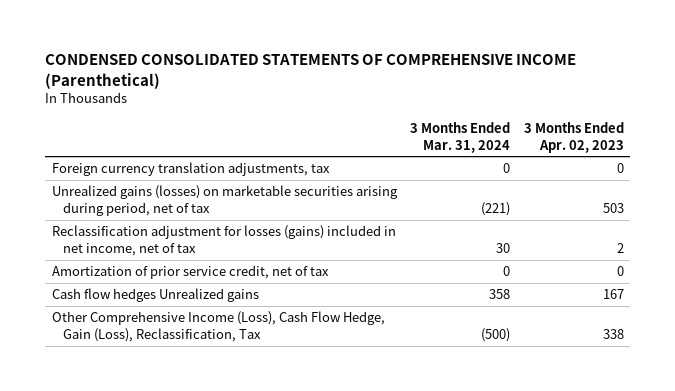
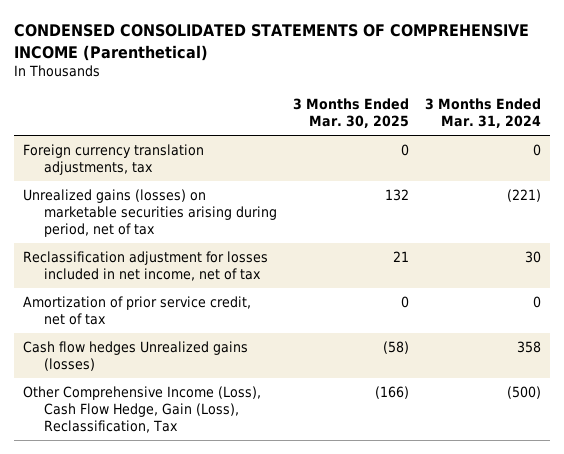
[523,121,624,153] 3 Months Ended Apr. 02, 2023 -> none
none -> [292,98,409,129] 3 Months Ended Mar. 30, 2025
[51,225,396,257] Reclassification adjustment for losses (gains) included in net income, net of tax -> [22,250,268,281] Reclassification adjustment for losses included in net income, net of tax
[51,288,259,303] Cash flow hedges Unrealized gains -> [22,340,248,371] Cash flow hedges Unrealized gains (losses)

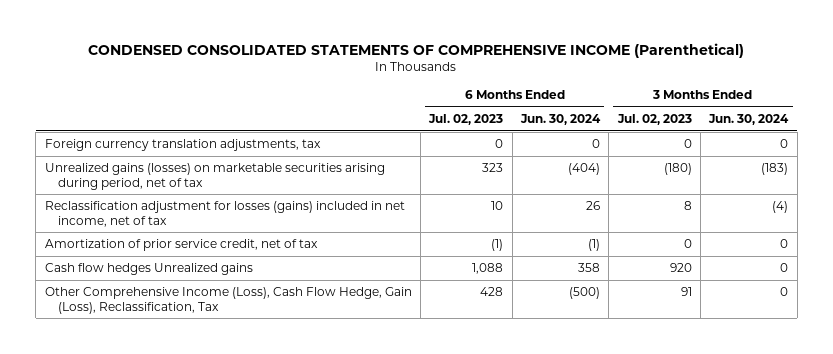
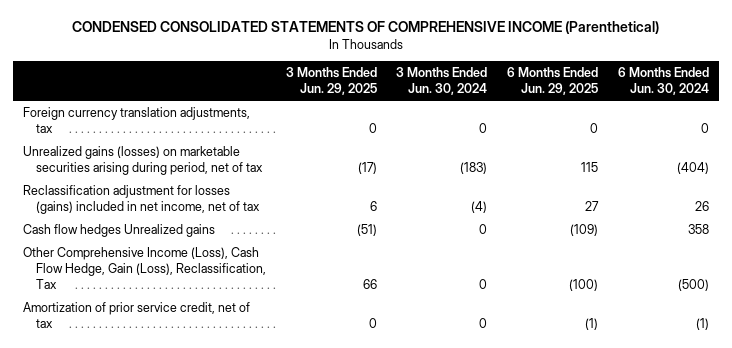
[428,114,504,126] Jul. 02, 2023 -> none
[616,114,692,126] Jul. 02, 2023 -> none
none -> [285,67,377,96] 3 Months Ended Jun. 29, 2025
none -> [507,67,599,96] 6 Months Ended Jun. 29, 2025
[44,239,318,252] Amortization of prior service credit, net of tax -> [22,302,250,329] Amortization of prior service credit, net of tax

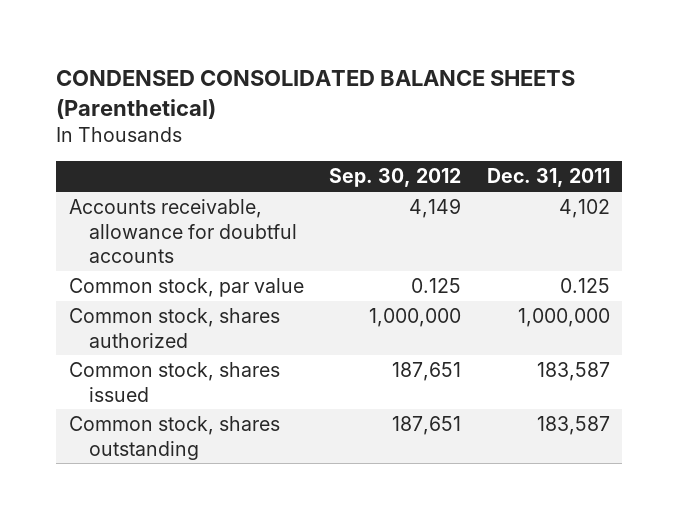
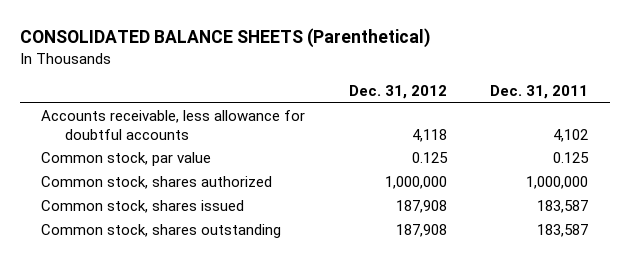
[55,69,575,119] CONDENSED CONSOLIDATED BALANCE SHEETS (Parenthetical) -> [19,28,430,49] CONSOLIDATED BALANCE SHEETS (Parenthetical)
[329,168,462,188] Sep. 30, 2012 -> none
none -> [348,85,447,100] Dec. 31, 2012
[68,199,298,264] Accounts receivable, allowance for doubtful accounts -> [41,110,306,140] Accounts receivable, less allowance for doubtful accounts

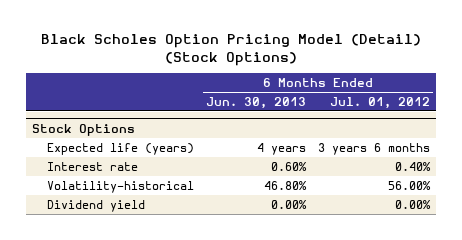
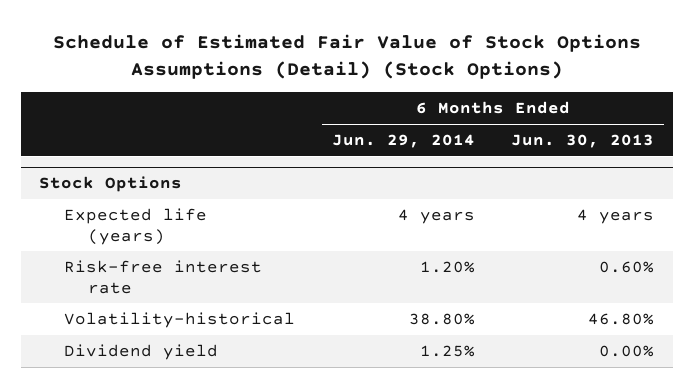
[40,33,421,66] Black Scholes Option Pricing Model (Detail) (Stock Options) -> [52,33,641,79] Schedule of Estimated Fair Value of Stock Options Assumptions (Detail) (Stock Options)
[329,96,430,109] Jul. 01, 2012 -> none
none -> [331,133,475,148] Jun. 29, 2014
[47,161,139,171] Interest rate -> [63,259,262,294] Risk-free interest rate

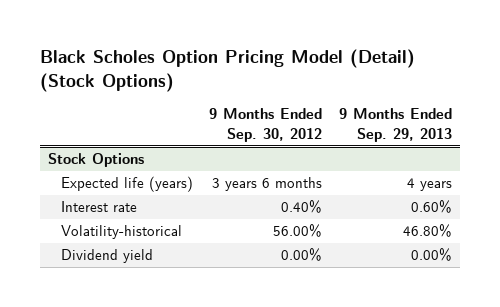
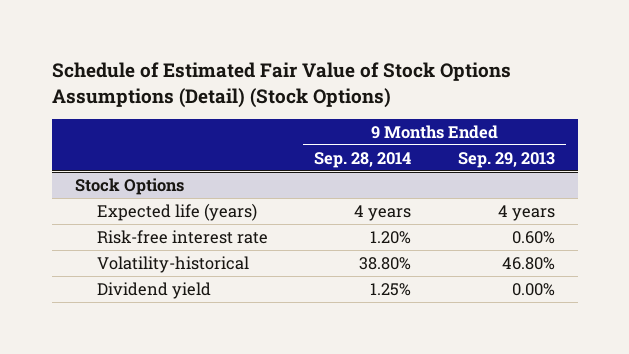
[39,49,415,92] Black Scholes Option Pricing Model (Detail) (Stock Options) -> [51,62,511,108] Schedule of Estimated Fair Value of Stock Options Assumptions (Detail) (Stock Options)
[209,108,323,142] 9 Months Ended Sep. 30, 2012 -> none
none -> [314,151,412,168] Sep. 28, 2014
[61,201,138,213] Interest rate -> [97,229,269,244] Risk-free interest rate

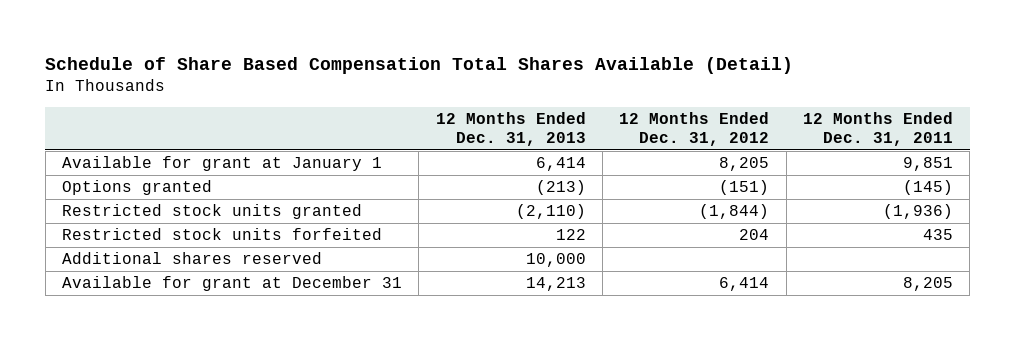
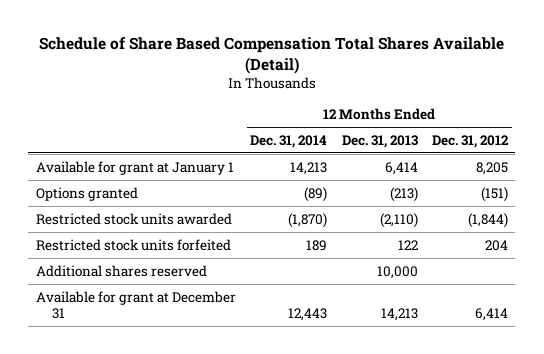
[803,112,954,146] 12 Months Ended Dec. 31, 2011 -> none
none -> [250,135,328,149] Dec. 31, 2014
[61,204,362,220] Restricted stock units granted -> [35,212,232,225] Restricted stock units awarded

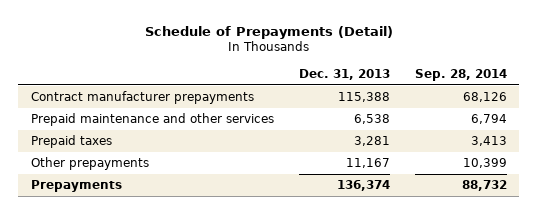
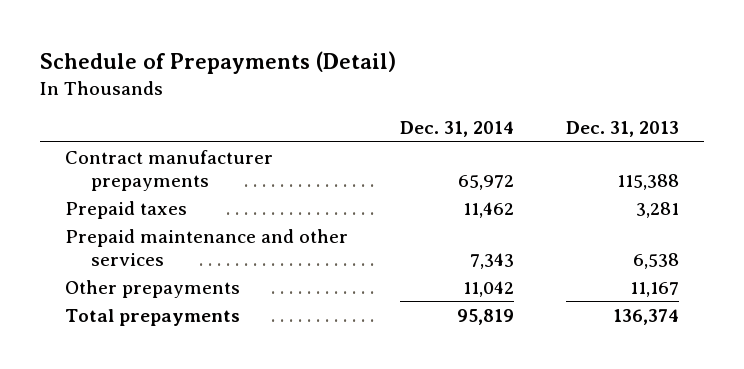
[414,69,507,82] Sep. 28, 2014 -> none
none -> [399,121,514,138] Dec. 31, 2014
[30,113,274,127] Prepaid maintenance and other services -> [65,228,349,266] Prepaid maintenance and other services
[30,180,122,193] Prepayments -> [65,308,241,326] Total prepayments

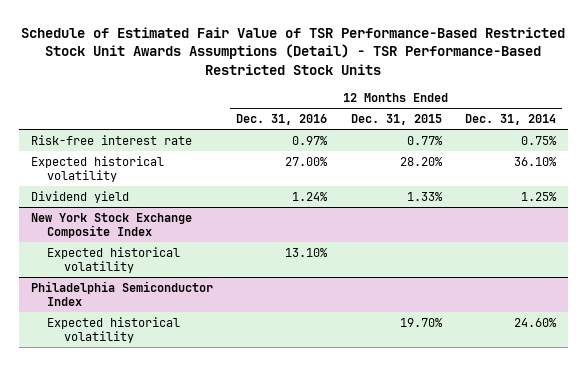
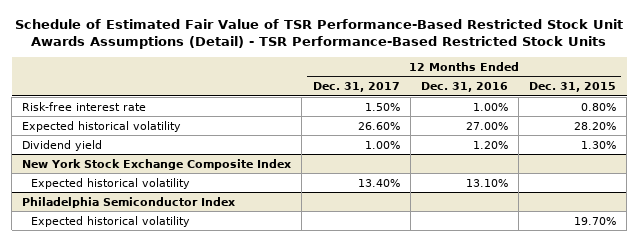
[465,114,557,126] Dec. 31, 2014 -> none
none -> [312,82,400,93] Dec. 31, 2017
[292,135,329,145] 0.97% -> [472,102,508,111] 1.00%
[406,135,443,145] 0.77% -> [580,102,616,111] 0.80%
[292,191,329,201] 1.24% -> [472,140,508,149] 1.20%
[406,191,443,201] 1.33% -> [580,140,616,149] 1.30%

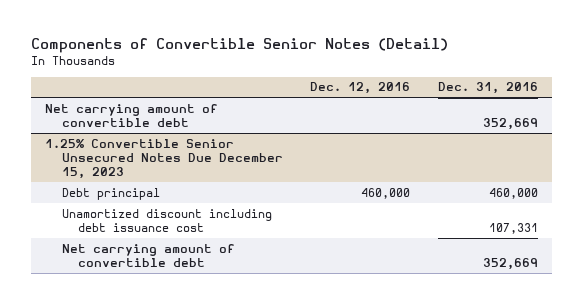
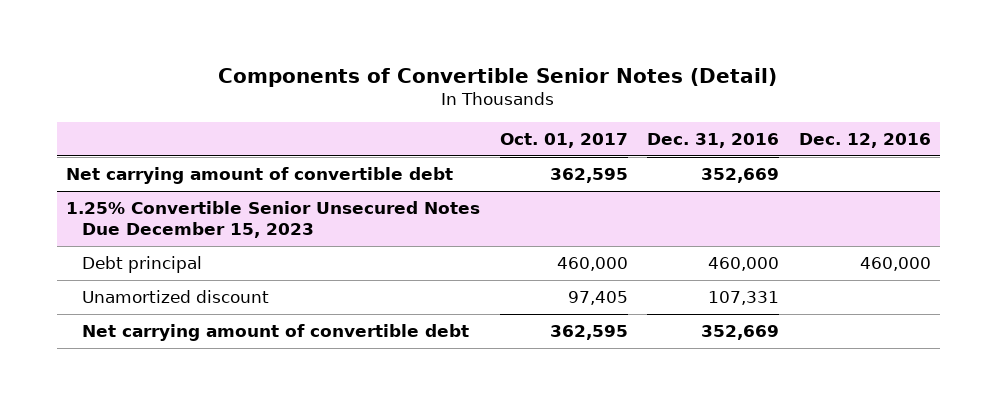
none -> [499,133,628,149] Oct. 01, 2017
[61,208,272,232] Unamortized discount including debt issuance cost -> [82,290,270,304] Unamortized discount

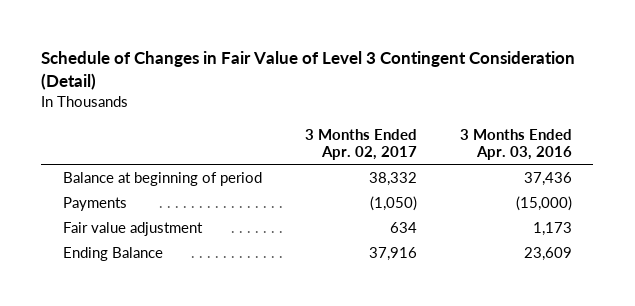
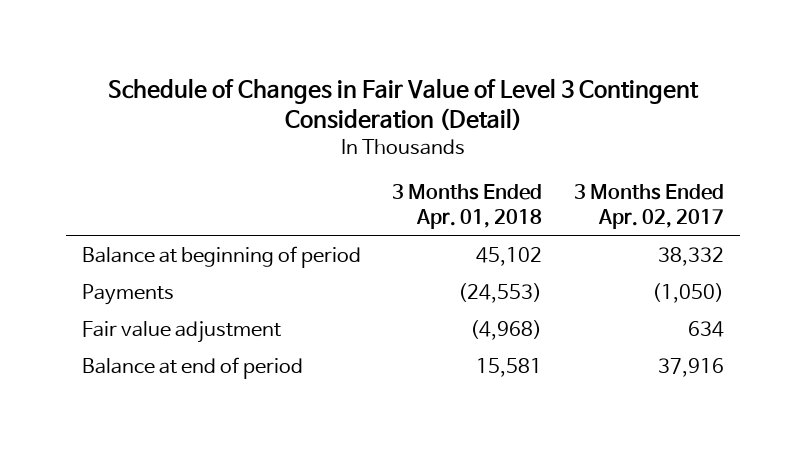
[459,128,572,161] 3 Months Ended Apr. 03, 2016 -> none
none -> [392,183,543,230] 3 Months Ended Apr. 01, 2018
[62,246,163,261] Ending Balance -> [81,356,303,379] Balance at end of period

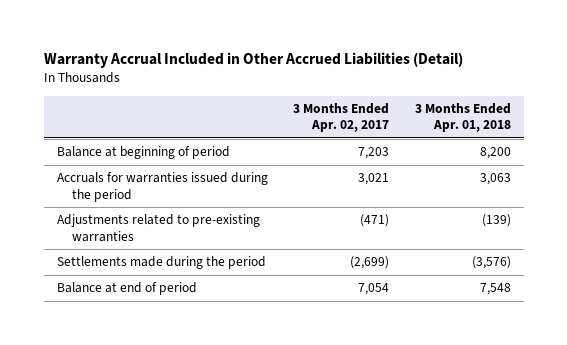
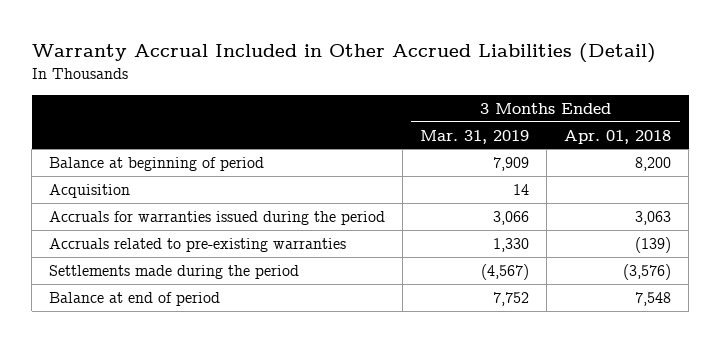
[293,103,390,133] 3 Months Ended Apr. 02, 2017 -> none
none -> [420,129,530,144] Mar. 31, 2019
none -> [49,183,131,198] Acquisition
[56,214,260,242] Adjustments related to pre-existing warranties -> [49,237,347,252] Accruals related to pre-existing warranties

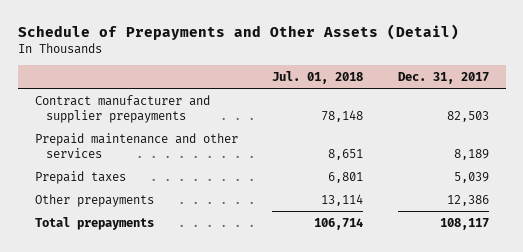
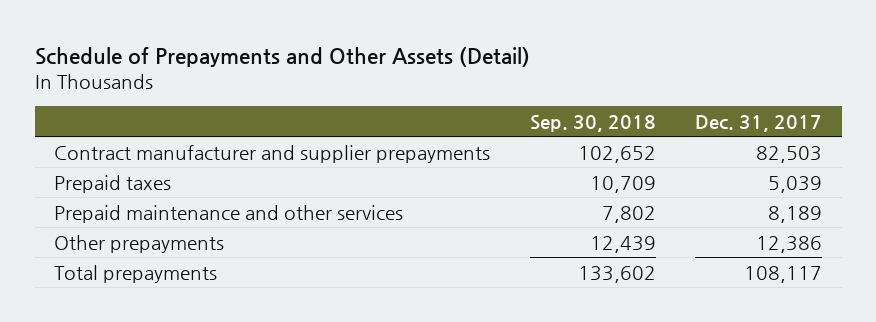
[272,70,364,84] Jul. 01, 2018 -> none
none -> [529,114,656,132] Sep. 30, 2018
[34,132,238,158] Prepaid maintenance and other services -> [54,204,404,223] Prepaid maintenance and other services

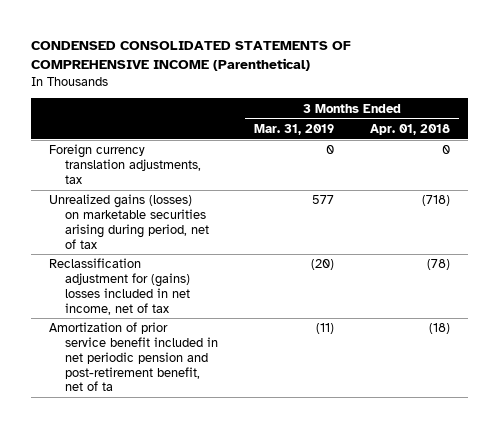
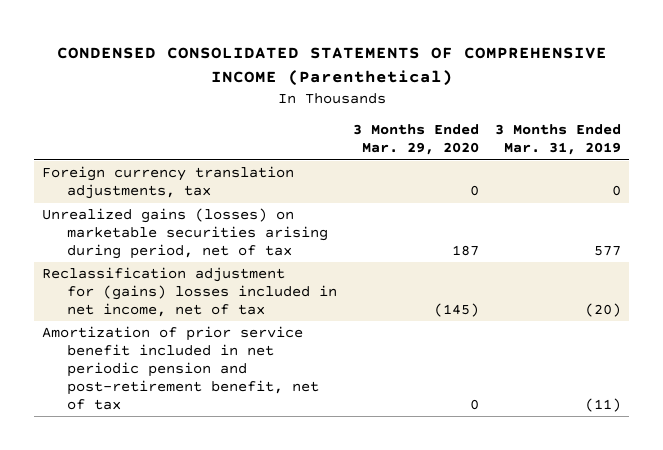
[370,123,451,135] Apr. 01, 2018 -> none
none -> [352,124,479,156] 3 Months Ended Mar. 29, 2020
[49,322,218,392] Amortization of prior service benefit included in net periodic pension and post-retirement benefit, net of ta -> [42,326,319,410] Amortization of prior service benefit included in net periodic pension and post-retirement benefit, net of tax

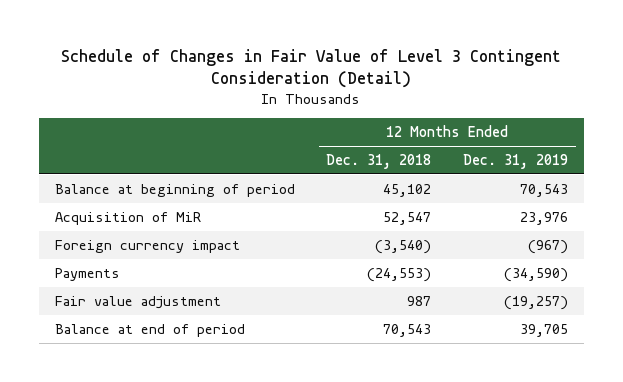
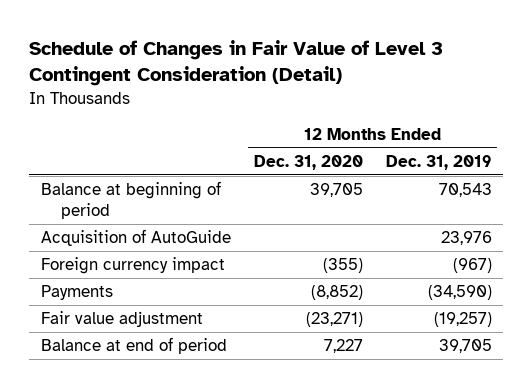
[326,153,432,169] Dec. 31, 2018 -> none
none -> [253,154,363,170] Dec. 31, 2020
[54,211,201,225] Acquisition of MiR -> [40,229,231,247] Acquisition of AutoGuide

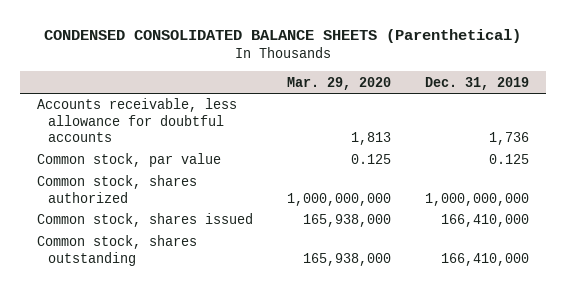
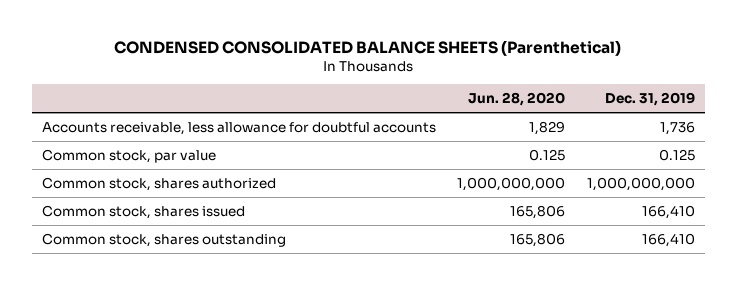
[286,76,391,90] Mar. 29, 2020 -> none
none -> [468,92,566,107] Jun. 28, 2020
[440,214,529,228] 166,410,000 -> [641,204,695,219] 166,410
[440,252,529,266] 166,410,000 -> [641,232,695,247] 166,410

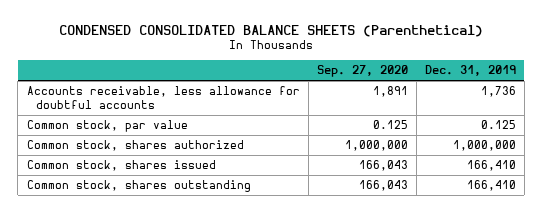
[468,92,566,107] Jun. 28, 2020 -> none
none -> [316,65,408,78] Sep. 27, 2020
[586,176,695,191] 1,000,000,000 -> [452,140,516,152] 1,000,000

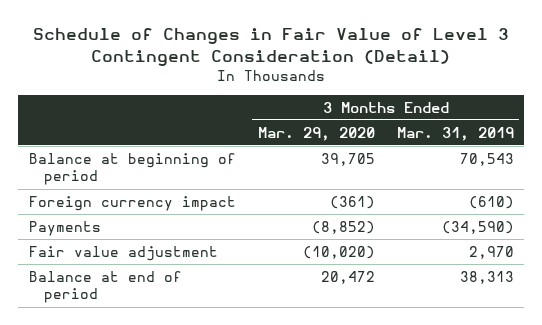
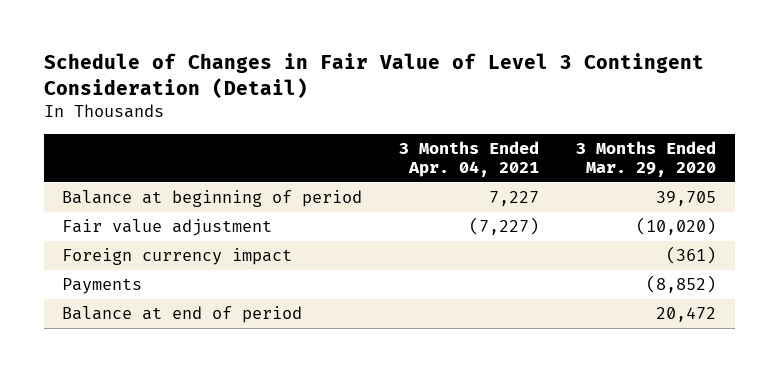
[396,126,514,141] Mar. 31, 2019 -> none
none -> [399,141,540,178] 3 Months Ended Apr. 04, 2021
[28,245,218,261] Fair value adjustment -> [62,219,273,237] Fair value adjustment

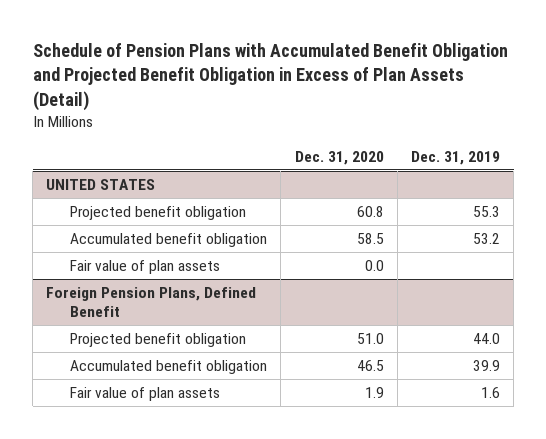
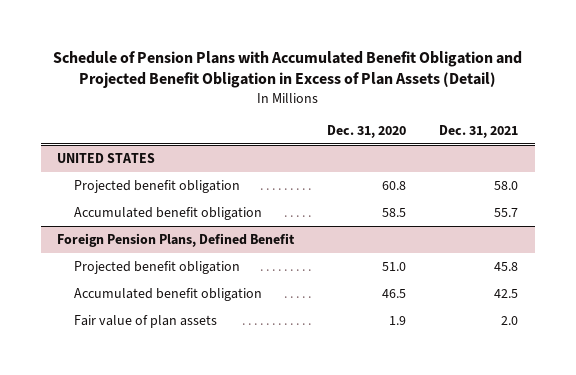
[410,150,500,165] Dec. 31, 2019 -> none
none -> [439,125,519,139] Dec. 31, 2021
[70,260,221,275] Fair value of plan assets -> none

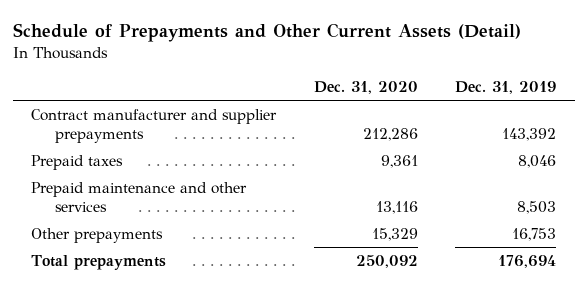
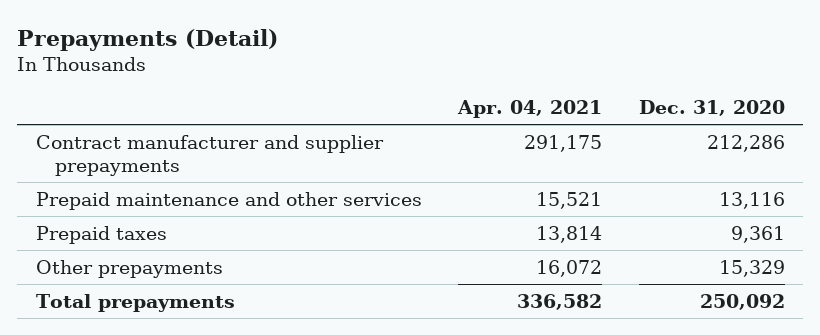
[12,22,521,42] Schedule of Prepayments and Other Current Assets (Detail) -> [17,29,279,52] Prepayments (Detail)
[455,81,557,95] Dec. 31, 2019 -> none
none -> [457,99,603,118] Apr. 04, 2021
[31,154,124,170] Prepaid taxes -> [35,226,167,245] Prepaid taxes

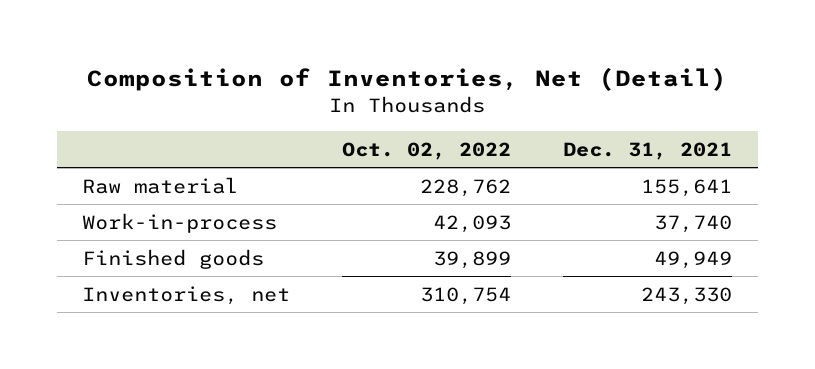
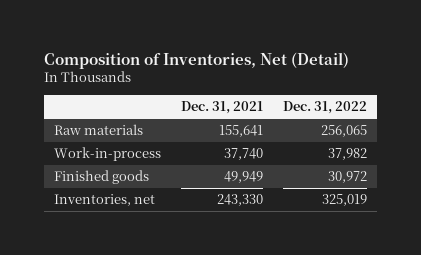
[342,141,512,160] Oct. 02, 2022 -> none
none -> [283,101,368,115] Dec. 31, 2022
[82,176,239,194] Raw material -> [54,124,144,136] Raw materials

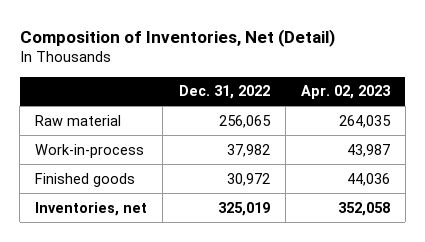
[181,101,264,115] Dec. 31, 2021 -> none
none -> [300,85,391,100] Apr. 02, 2023
[54,124,144,136] Raw materials -> [35,114,122,126] Raw material

